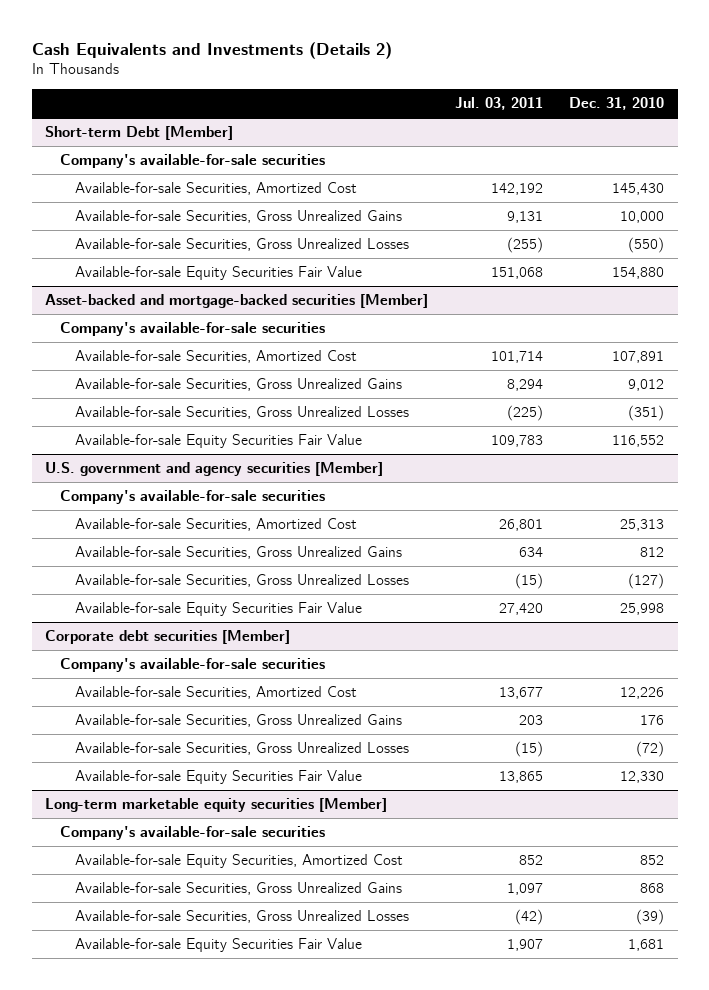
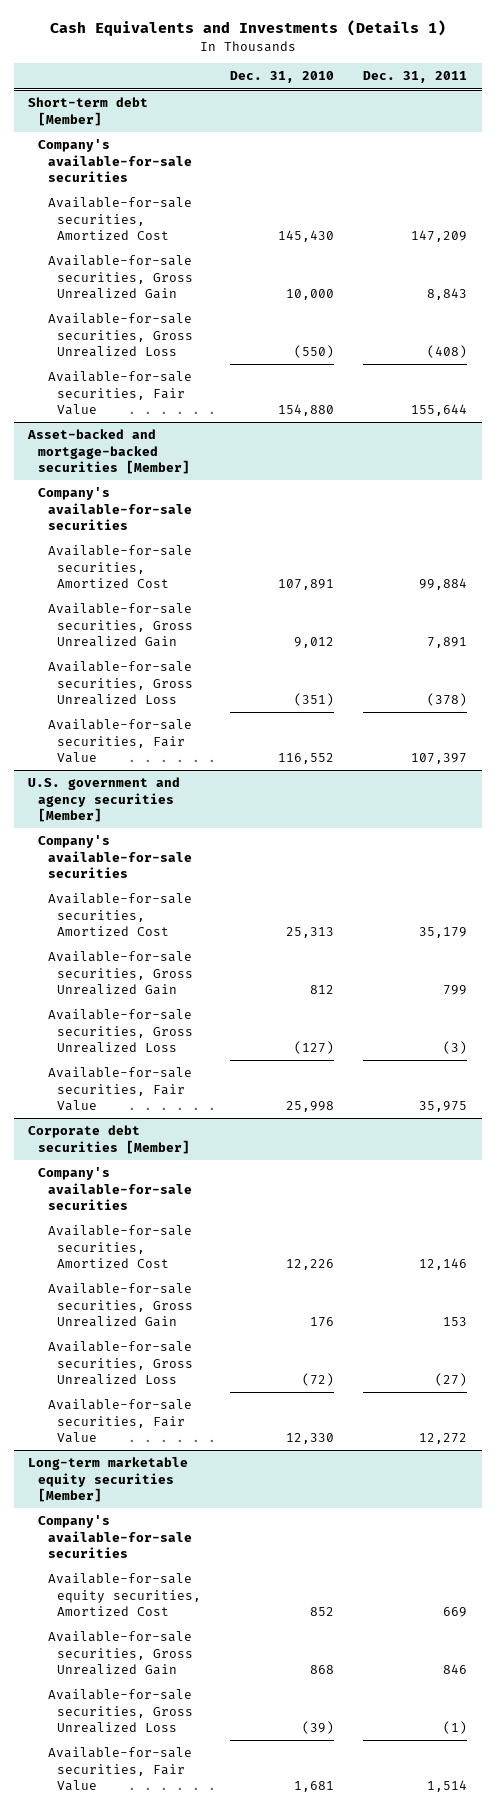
[31,41,392,59] Cash Equivalents and Investments (Details 2) -> [49,20,446,37] Cash Equivalents and Investments (Details 1)
[454,97,543,111] Jul. 03, 2011 -> none
none -> [363,71,468,84] Dec. 31, 2011
[45,126,234,141] Short-term Debt [Member] -> [28,97,149,126] Short-term debt [Member]
[75,182,358,196] Available-for-sale Securities, Amortized Cost -> [47,197,192,240] Available-for-sale securities, Amortized Cost
[75,210,403,224] Available-for-sale Securities, Gross Unrealized Gains -> [47,255,194,299] Available-for-sale securities, Gross Unrealized Gain
[75,238,410,252] Available-for-sale Securities, Gross Unrealized Losses -> [47,313,194,357] Available-for-sale securities, Gross Unrealized Loss
[75,266,363,281] Available-for-sale Equity Securities Fair Value -> [47,371,192,415] Available-for-sale securities, Fair Value
[75,350,358,364] Available-for-sale Securities, Amortized Cost -> [47,545,192,588] Available-for-sale securities, Amortized Cost
[75,378,403,392] Available-for-sale Securities, Gross Unrealized Gains -> [47,603,194,647] Available-for-sale securities, Gross Unrealized Gain
[75,406,410,420] Available-for-sale Securities, Gross Unrealized Losses -> [47,661,194,705] Available-for-sale securities, Gross Unrealized Loss
[75,434,363,449] Available-for-sale Equity Securities Fair Value -> [47,719,192,763] Available-for-sale securities, Fair Value
[75,518,358,532] Available-for-sale Securities, Amortized Cost -> [47,893,192,936] Available-for-sale securities, Amortized Cost
[75,546,403,560] Available-for-sale Securities, Gross Unrealized Gains -> [47,951,194,995] Available-for-sale securities, Gross Unrealized Gain
[75,574,410,588] Available-for-sale Securities, Gross Unrealized Losses -> [47,1009,194,1053] Available-for-sale securities, Gross Unrealized Loss
[75,602,363,617] Available-for-sale Equity Securities Fair Value -> [47,1067,192,1111] Available-for-sale securities, Fair Value
[75,686,358,700] Available-for-sale Securities, Amortized Cost -> [47,1225,192,1268] Available-for-sale securities, Amortized Cost
[75,714,403,728] Available-for-sale Securities, Gross Unrealized Gains -> [47,1283,194,1327] Available-for-sale securities, Gross Unrealized Gain
[75,742,410,756] Available-for-sale Securities, Gross Unrealized Losses -> [47,1341,194,1385] Available-for-sale securities, Gross Unrealized Loss
[75,770,363,785] Available-for-sale Equity Securities Fair Value -> [47,1399,192,1443] Available-for-sale securities, Fair Value
[75,854,404,869] Available-for-sale Equity Securities, Amortized Cost -> [47,1573,202,1616] Available-for-sale equity securities, Amortized Cost
[75,882,403,896] Available-for-sale Securities, Gross Unrealized Gains -> [47,1631,194,1675] Available-for-sale securities, Gross Unrealized Gain
[75,910,410,924] Available-for-sale Securities, Gross Unrealized Losses -> [47,1689,194,1733] Available-for-sale securities, Gross Unrealized Loss
[75,938,363,953] Available-for-sale Equity Securities Fair Value -> [47,1747,192,1791] Available-for-sale securities, Fair Value

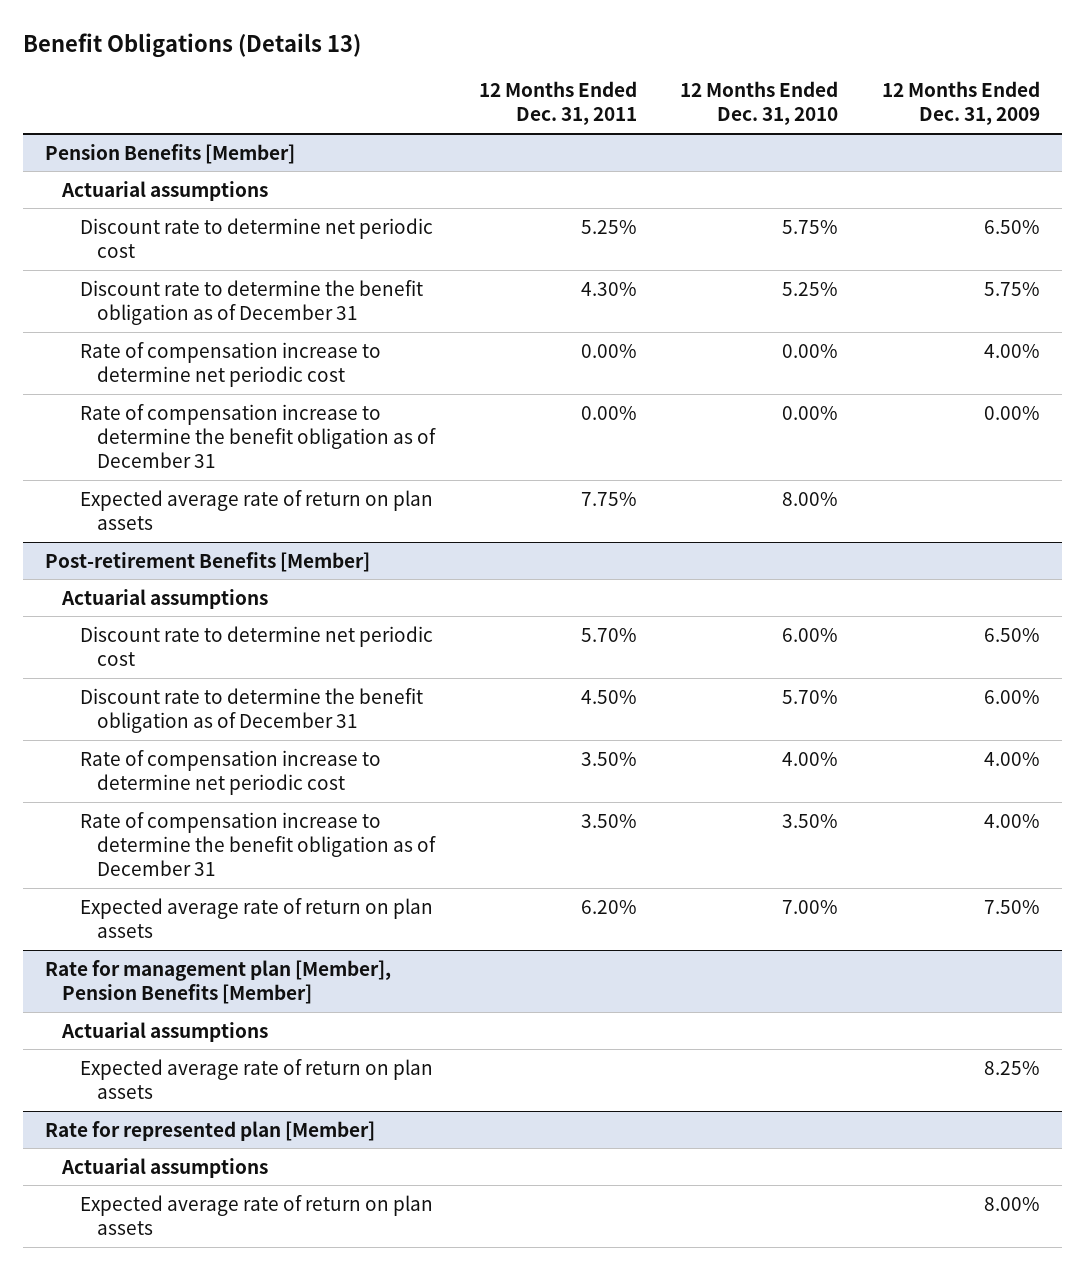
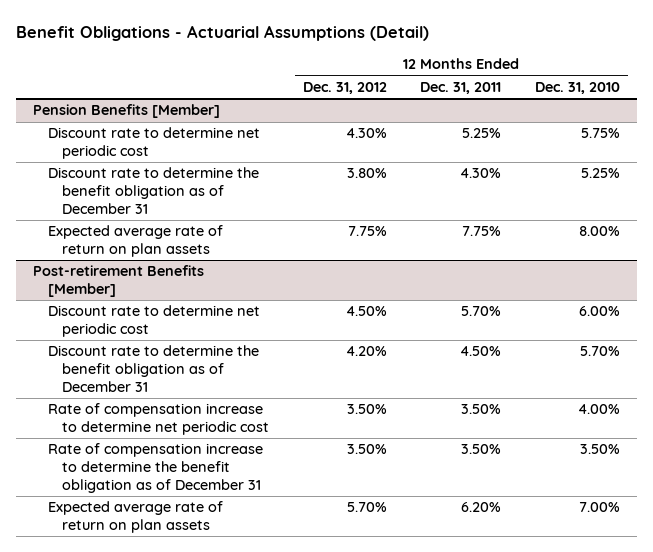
[22,33,361,59] Benefit Obligations (Details 13) -> [16,25,430,42] Benefit Obligations - Actuarial Assumptions (Detail)
[882,81,1041,126] 12 Months Ended Dec. 31, 2009 -> none
none -> [302,81,387,94] Dec. 31, 2012
[61,180,269,201] Actuarial assumptions -> none
[79,341,381,387] Rate of compensation increase to determine net periodic cost -> none
[79,403,436,469] Rate of compensation increase to determine the benefit obligation as of December 31 -> none
[61,588,269,609] Actuarial assumptions -> none
[44,959,391,1004] Rate for management plan [Member], Pension Benefits [Member] -> none
[61,1021,269,1042] Actuarial assumptions -> none
[79,1058,433,1099] Expected average rate of return on plan assets -> none
[44,1120,375,1141] Rate for represented plan [Member] -> none
[61,1157,269,1178] Actuarial assumptions -> none
[79,1194,433,1235] Expected average rate of return on plan assets -> none

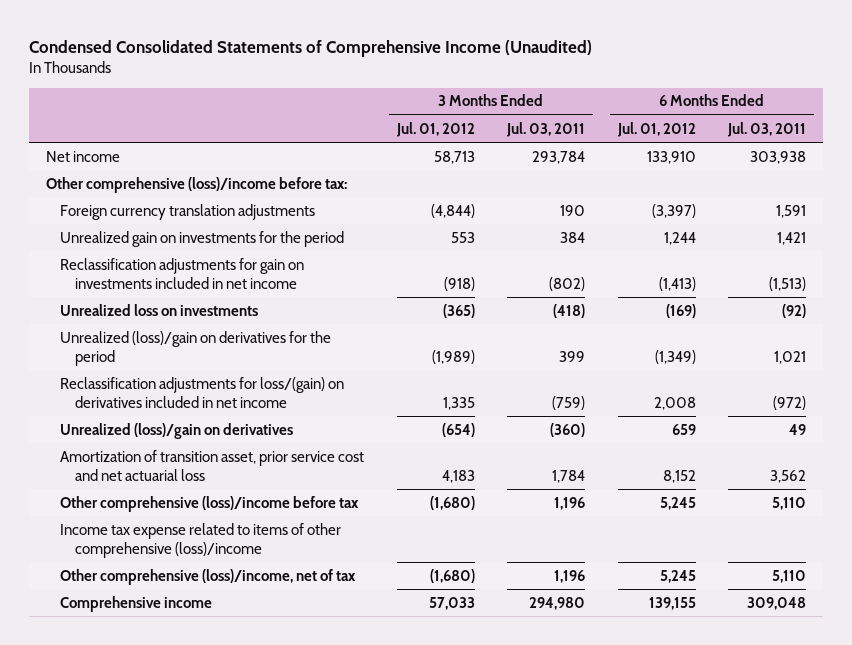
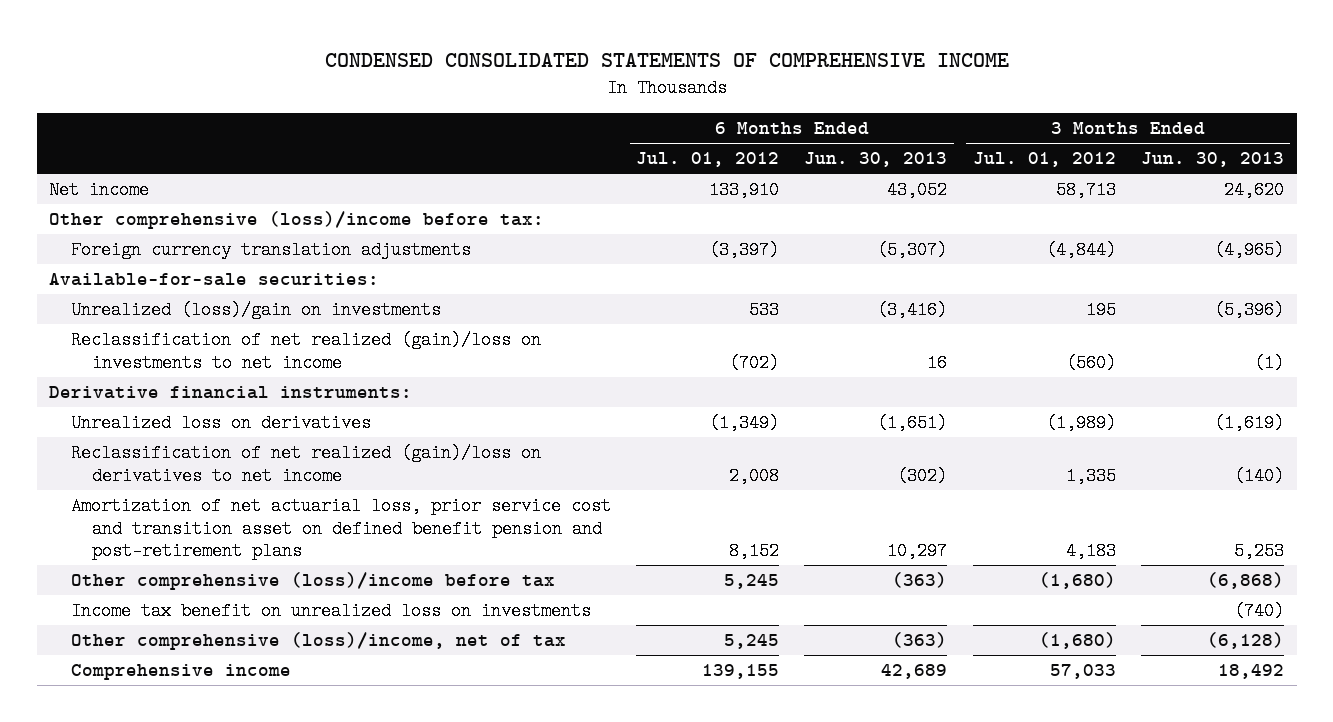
[29,39,593,57] Condensed Consolidated Statements of Comprehensive Income (Unaudited) -> [324,52,1009,67] CONDENSED CONSOLIDATED STATEMENTS OF COMPREHENSIVE INCOME
[506,121,586,137] Jul. 03, 2011 -> none
[727,121,807,137] Jul. 03, 2011 -> none
none -> [804,152,948,168] Jun. 30, 2013
none -> [1141,152,1285,168] Jun. 30, 2013
[60,257,305,289] Reclassification adjustments for gain on investments included in net income -> none
[60,303,259,316] Unrealized loss on investments -> none
[60,422,294,439] Unrealized (loss)/gain on derivatives -> none
none -> [49,273,380,287] Available-for-sale securities:
[60,230,345,247] Unrealized gain on investments for the period -> [70,301,441,320] Unrealized (loss)/gain on investments
[450,231,475,243] 553 -> [1085,301,1116,320] 195
[663,231,696,245] 1,244 -> [748,301,779,320] 533
none -> [70,331,541,372] Reclassification of net realized (gain)/loss on investments to net income
none -> [49,386,413,400] Derivative financial instruments:
[60,330,332,366] Unrealized (loss)/gain on derivatives for the period -> [70,414,371,433] Unrealized loss on derivatives
[60,376,345,408] Reclassification adjustments for loss/(gain) on derivatives included in net income -> [70,444,541,485] Reclassification of net realized (gain)/loss on derivatives to net income
[60,449,365,481] Amortization of transition asset, prior service cost and net actuarial loss -> [70,497,611,561] Amortization of net actuarial loss, prior service cost and transition asset on defined benefit pension and post-retirement plans
[60,522,342,558] Income tax expense related to items of other comprehensive (loss)/income -> [70,602,591,621] Income tax benefit on unrealized loss on investments

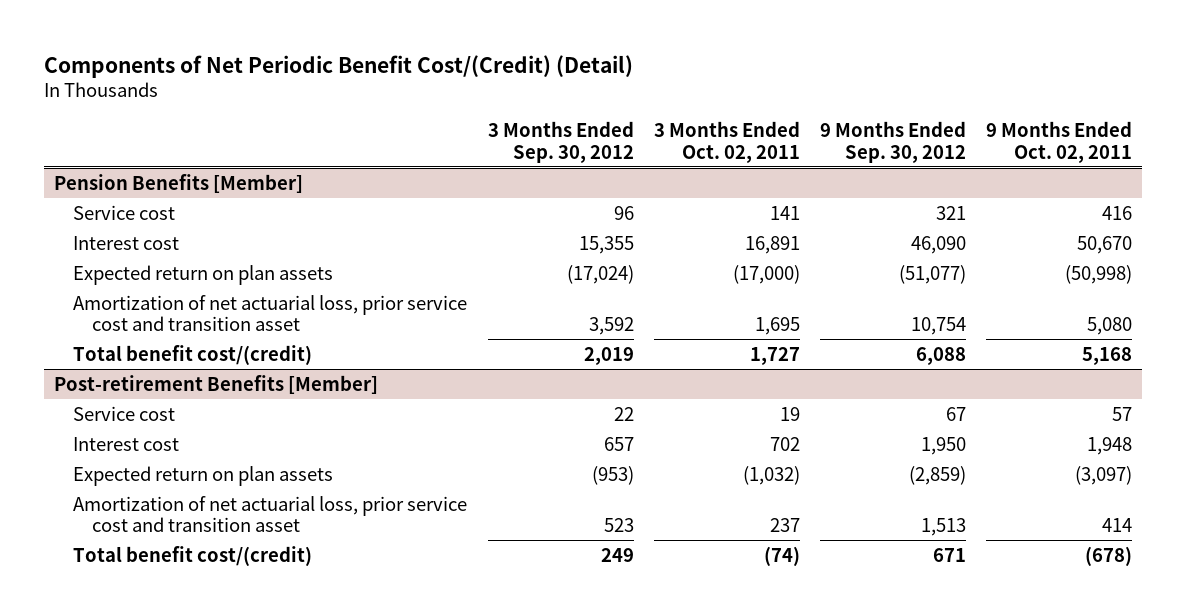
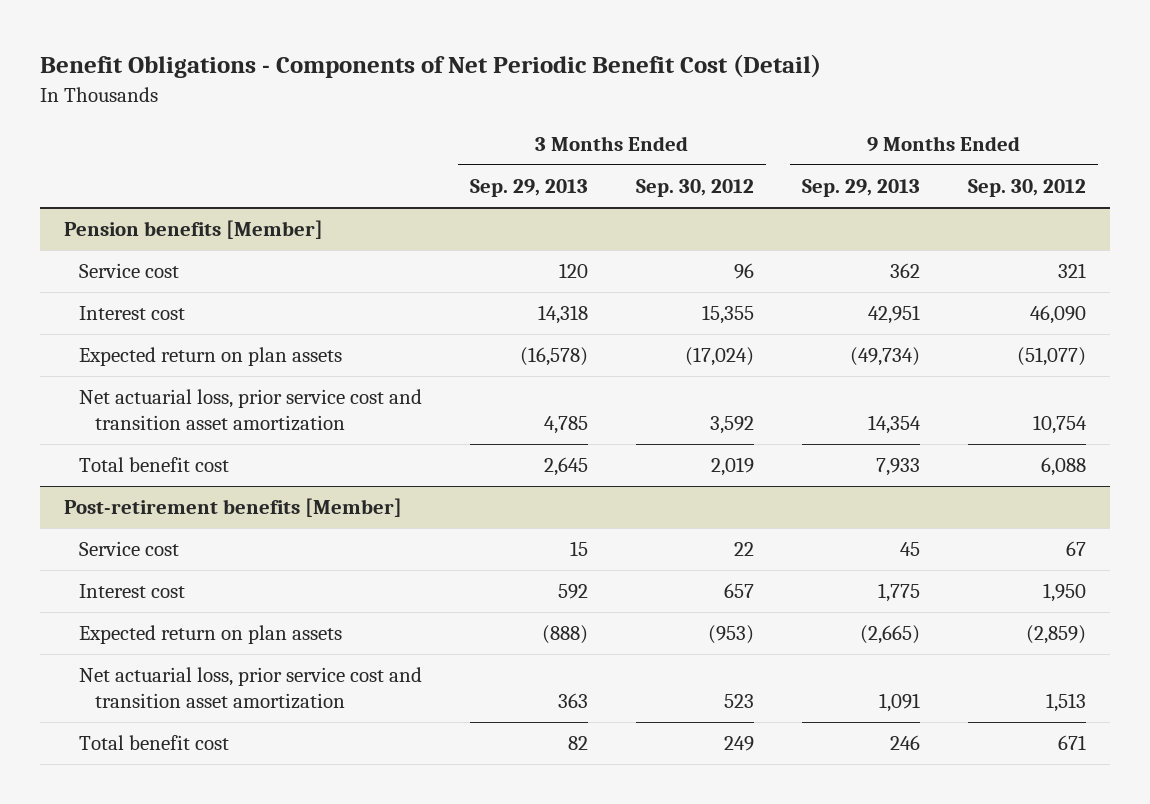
[44,54,634,78] Components of Net Periodic Benefit Cost/(Credit) (Detail) -> [40,54,822,79] Benefit Obligations - Components of Net Periodic Benefit Cost (Detail)
[653,121,800,163] 3 Months Ended Oct. 02, 2011 -> none
[986,121,1133,163] 9 Months Ended Oct. 02, 2011 -> none
none -> [470,179,589,198] Sep. 29, 2013
none -> [802,179,921,198] Sep. 29, 2013
[54,173,304,193] Pension Benefits [Member] -> [64,220,324,240] Pension benefits [Member]
[73,294,468,331] Amortization of net actuarial loss, prior service cost and transition asset -> [79,389,423,431] Net actuarial loss, prior service cost and transition asset amortization
[73,344,313,365] Total benefit cost/(credit) -> [79,457,230,473] Total benefit cost
[54,374,379,394] Post-retirement Benefits [Member] -> [64,498,403,518] Post-retirement benefits [Member]
[73,495,468,532] Amortization of net actuarial loss, prior service cost and transition asset -> [79,667,423,709] Net actuarial loss, prior service cost and transition asset amortization
[73,545,313,566] Total benefit cost/(credit) -> [79,735,230,751] Total benefit cost

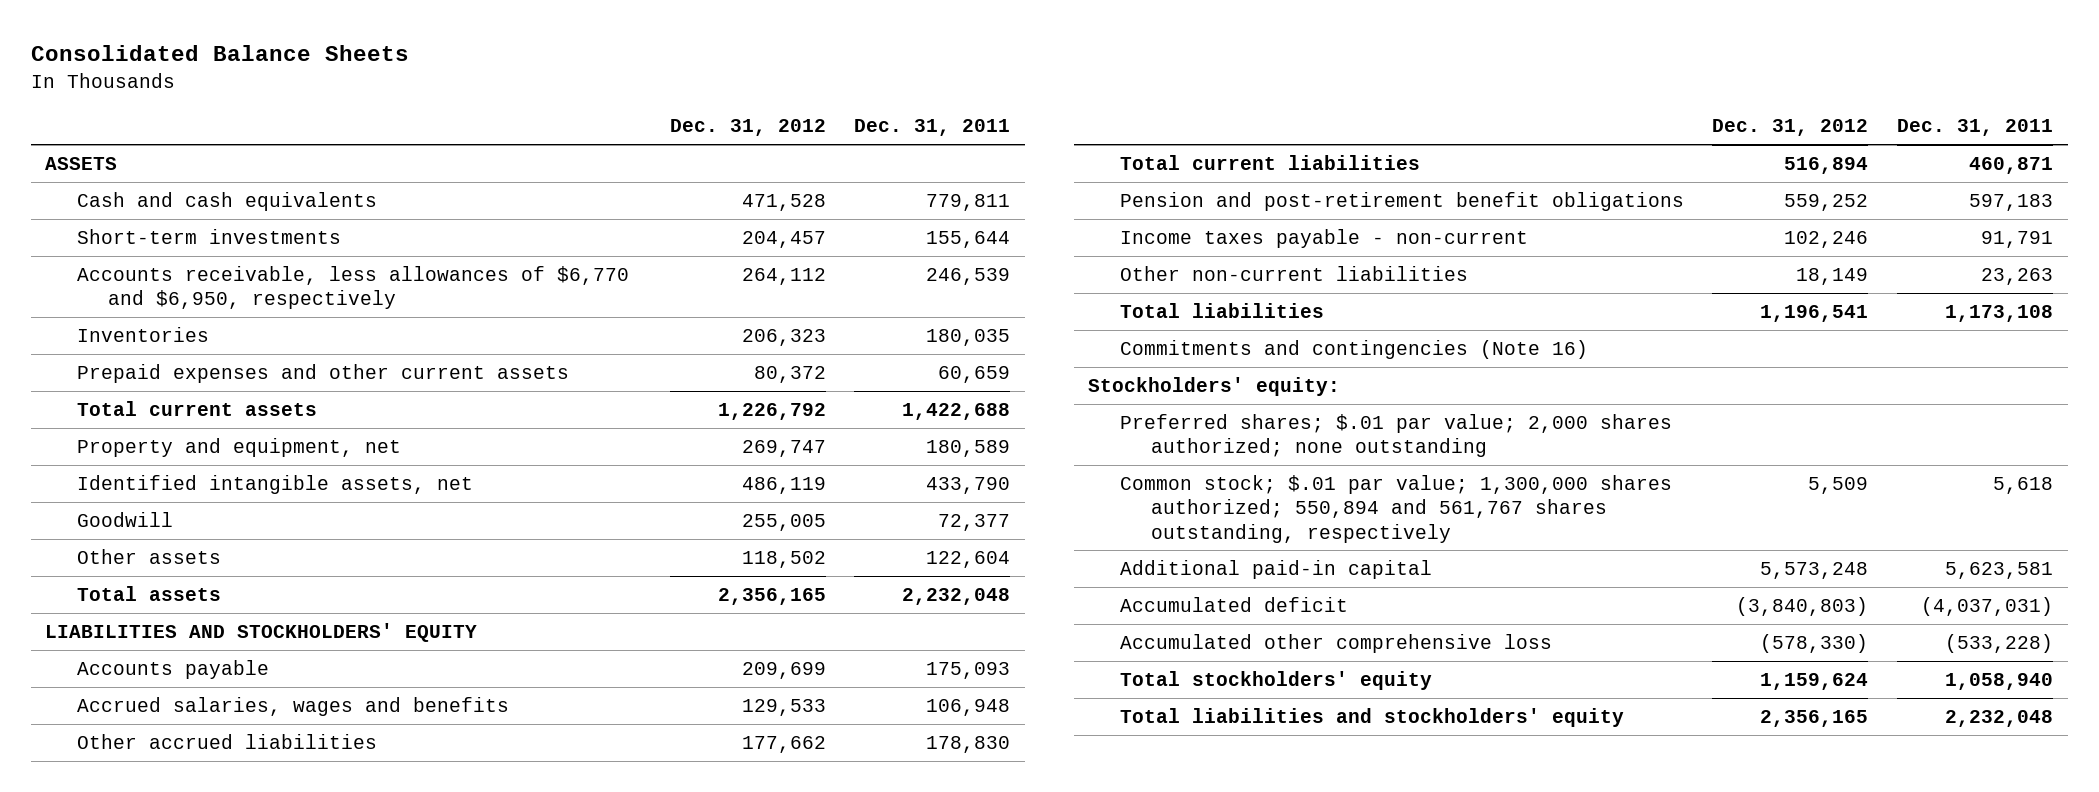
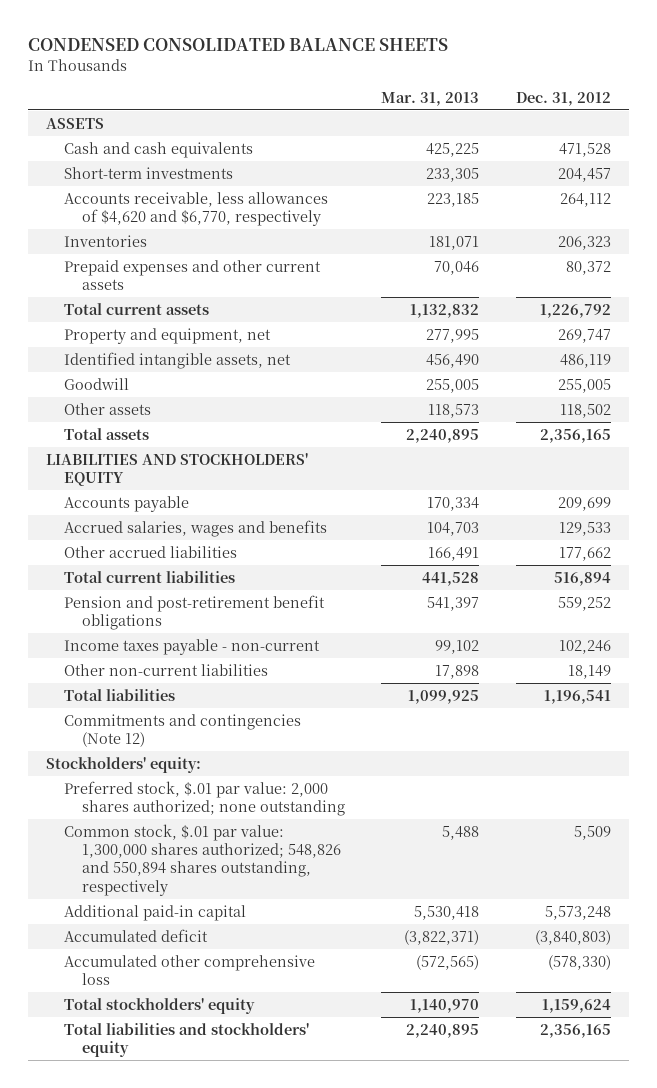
[30,45,409,62] Consolidated Balance Sheets -> [28,37,449,51] CONDENSED CONSOLIDATED BALANCE SHEETS
[854,119,1011,137] Dec. 31, 2011 -> none
none -> [381,91,480,106] Mar. 31, 2013
[76,265,629,310] Accounts receivable, less allowances of $6,770 and $6,950, respectively -> [64,191,329,226] Accounts receivable, less allowances of $4,620 and $6,770, respectively
[1119,339,1588,359] Commitments and contingencies (Note 16) -> [64,713,302,747] Commitments and contingencies (Note 12)
[1119,413,1672,458] Preferred shares; $.01 par value; 2,000 shares authorized; none outstanding -> [64,780,346,816] Preferred stock, $.01 par value: 2,000 shares authorized; none outstanding
[1119,474,1672,543] Common stock; $.01 par value; 1,300,000 shares authorized; 550,894 and 561,767 shares outstanding, respectively -> [64,823,342,896] Common stock, $.01 par value: 1,300,000 shares authorized; 548,826 and 550,894 shares outstanding, respectively

